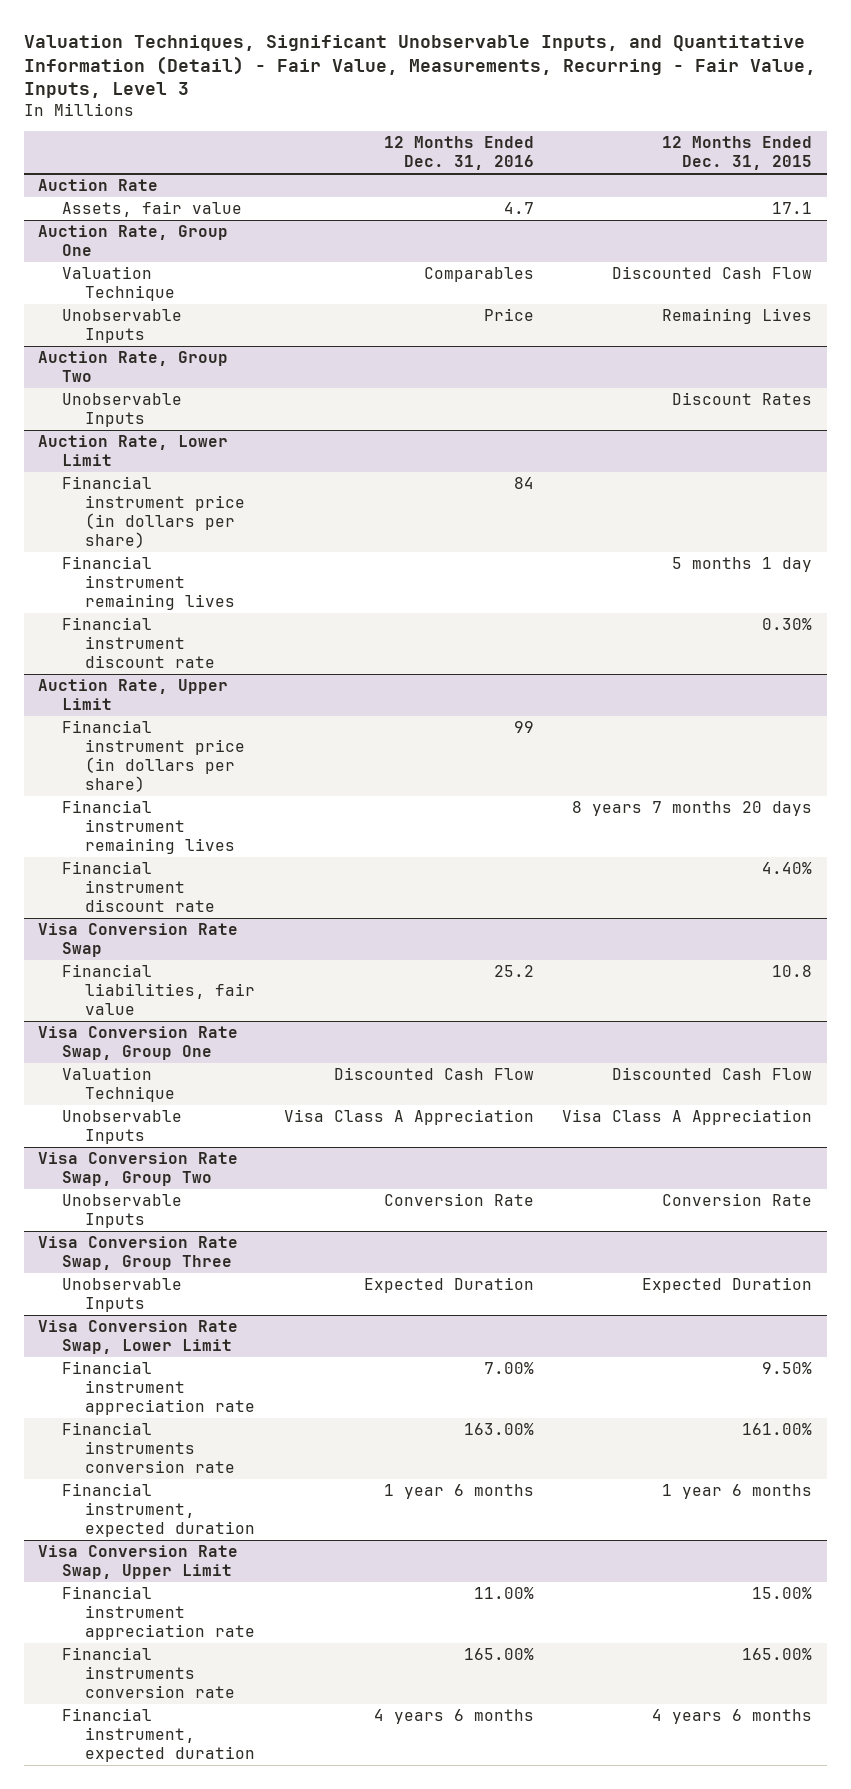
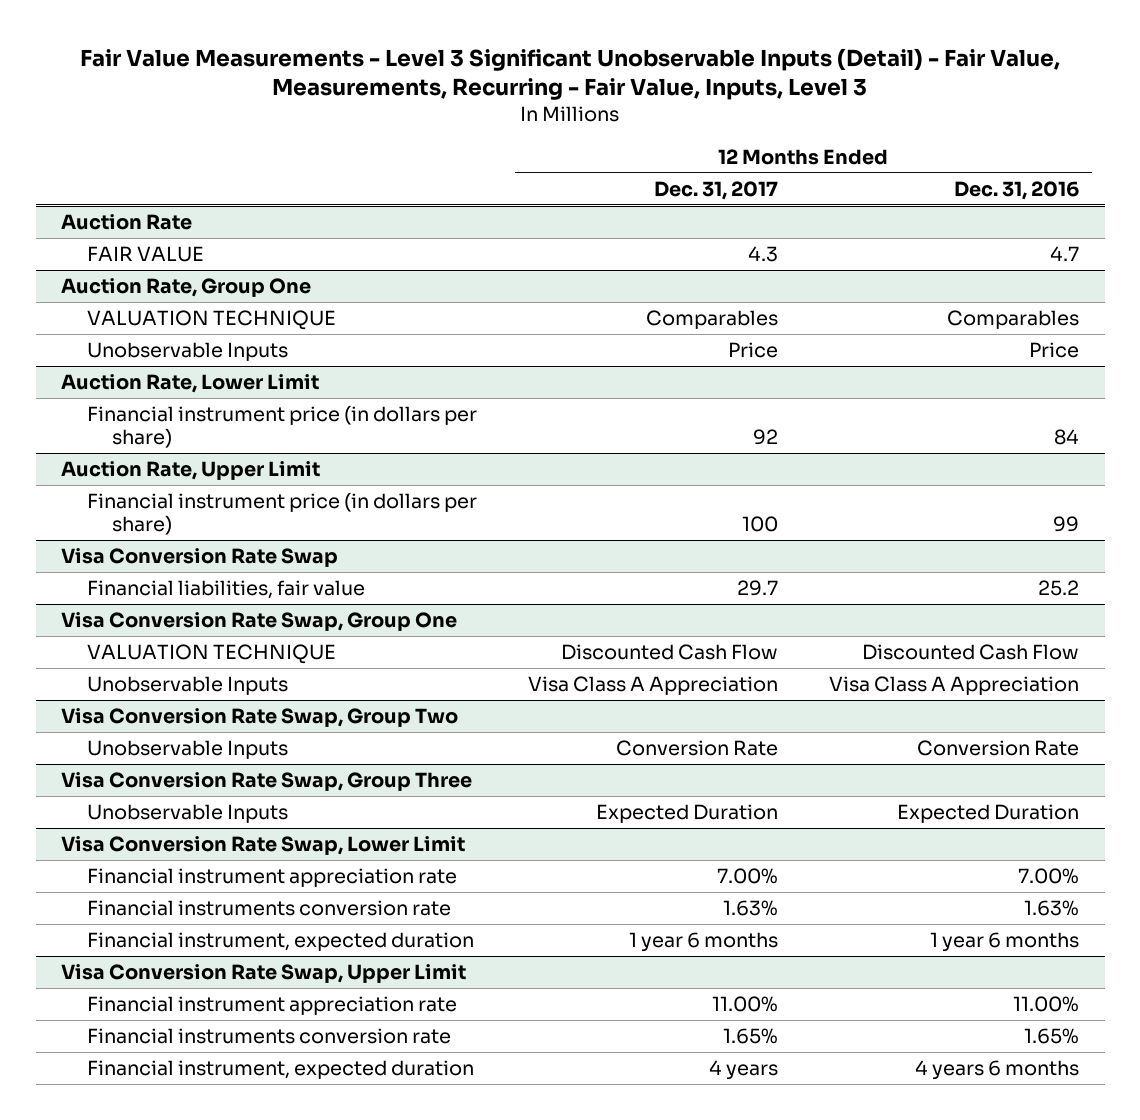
[23,34,816,99] Valuation Techniques, Significant Unobservable Inputs, and Quantitative Information (Detail) - Fair Value, Measurements, Recurring - Fair Value, Inputs, Level 3 -> [80,47,1061,101] Fair Value Measurements - Level 3 Significant Unobservable Inputs (Detail) - Fair Value, Measurements, Recurring - Fair Value, Inputs, Level 3
[662,136,813,171] 12 Months Ended Dec. 31, 2015 -> none
none -> [653,180,778,200] Dec. 31, 2017
[61,201,242,218] Assets, fair value -> [86,245,204,262] FAIR VALUE
[61,266,176,302] Valuation Technique -> [86,309,336,330] VALUATION TECHNIQUE
[38,351,229,383] Auction Rate, Group Two -> none
[61,393,182,428] Unobservable Inputs -> none
[61,556,236,611] Financial instrument remaining lives -> none
[61,617,216,669] Financial instrument discount rate -> none
[61,800,236,855] Financial instrument remaining lives -> none
[61,861,216,913] Financial instrument discount rate -> none
[61,1067,176,1103] Valuation Technique -> [86,643,336,664] VALUATION TECHNIQUE
[463,1423,534,1436] 163.00% -> [1024,899,1080,916] 1.63%
[463,1648,534,1661] 165.00% -> [1024,1027,1080,1044] 1.65%

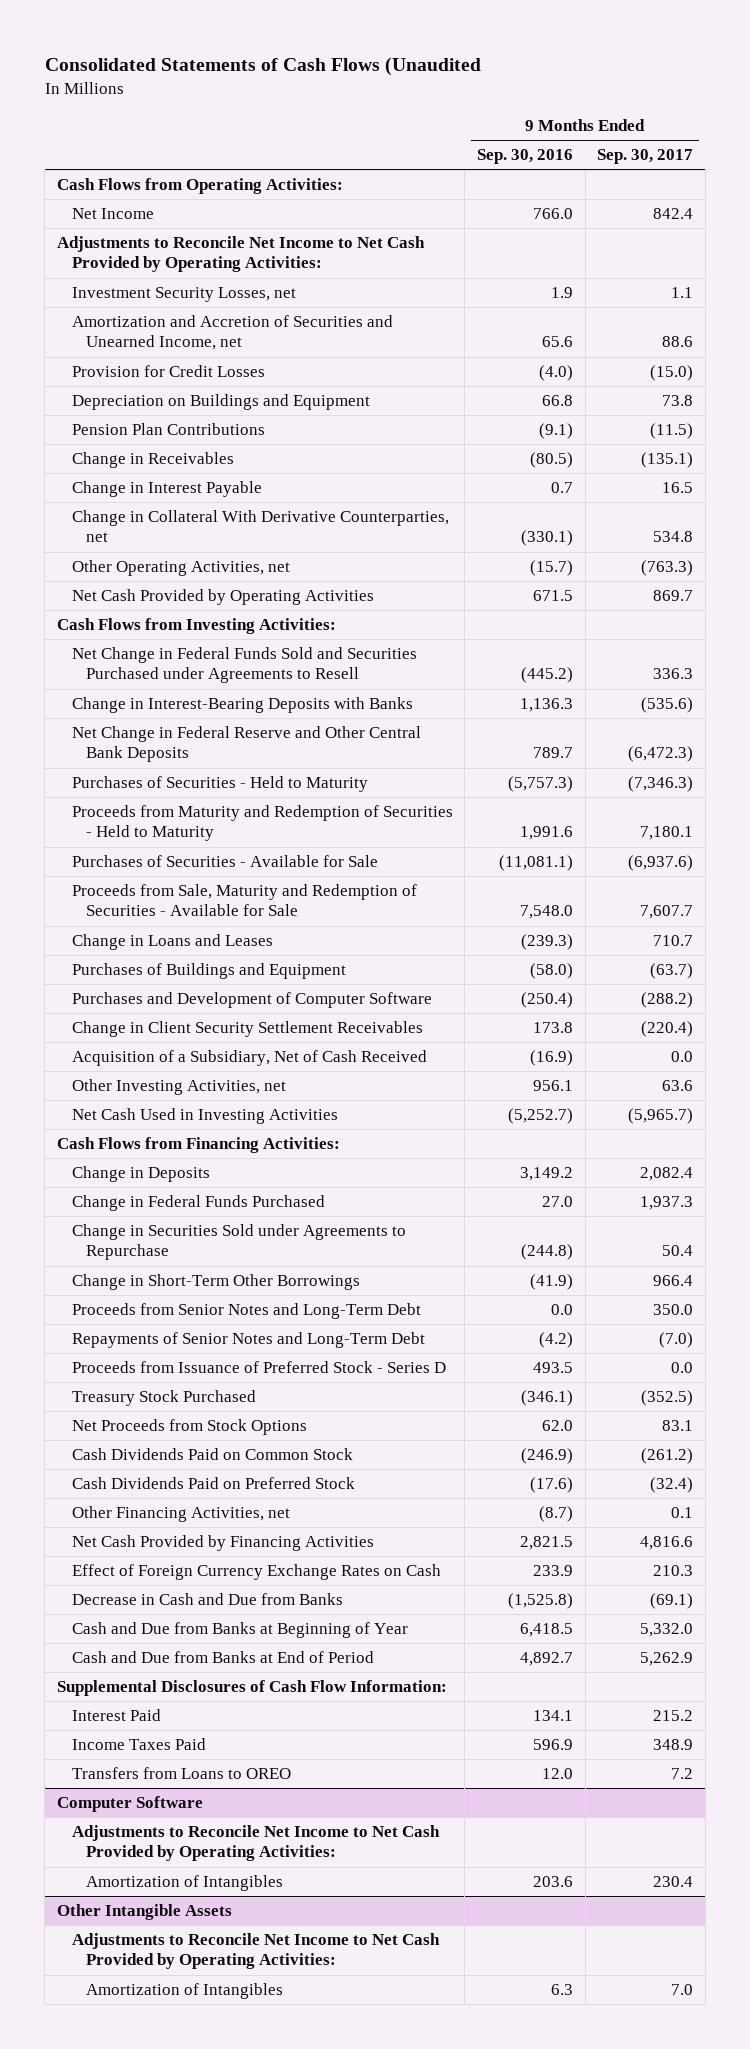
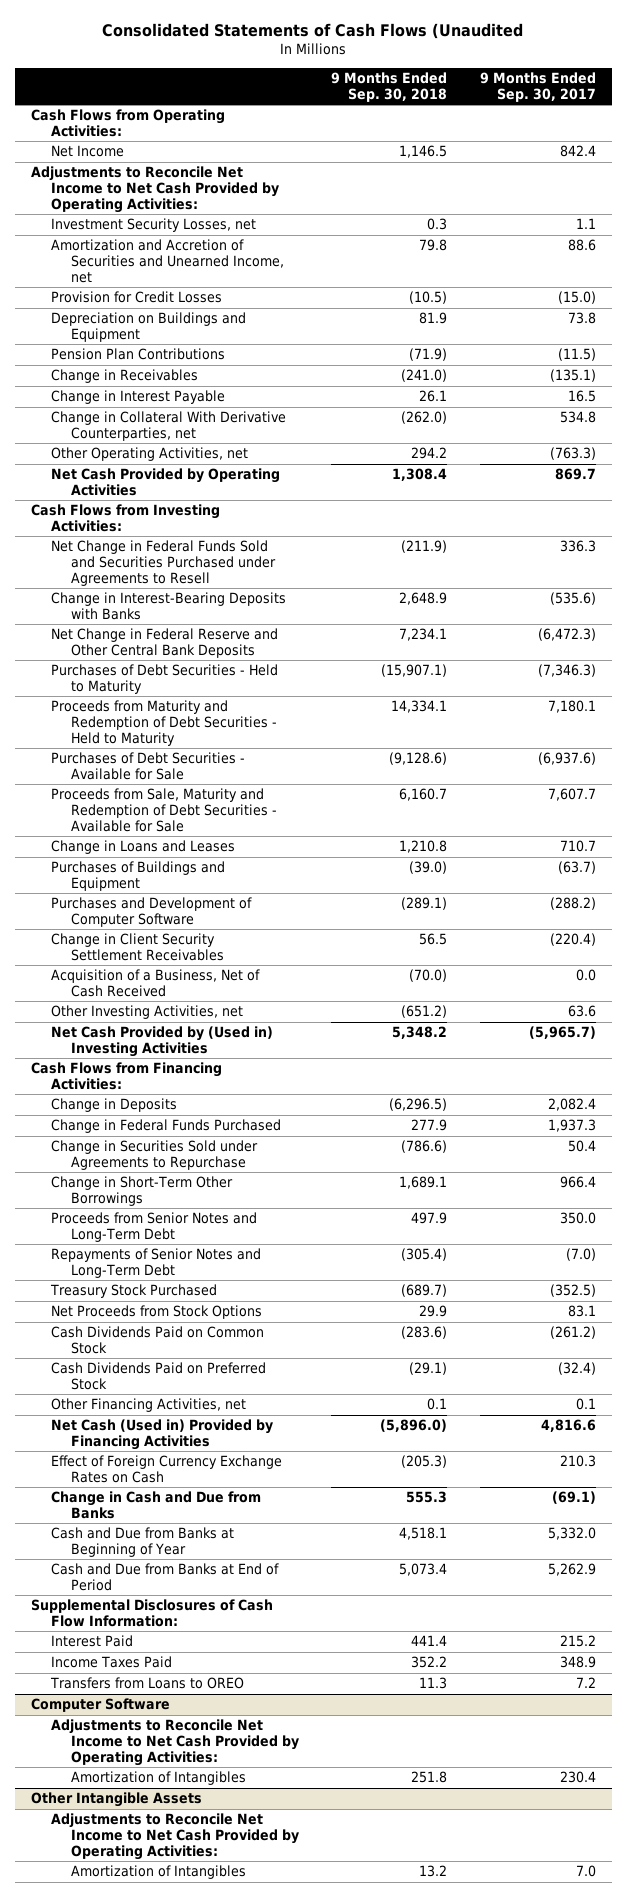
[476,149,573,165] Sep. 30, 2016 -> none
none -> [331,72,448,102] 9 Months Ended Sep. 30, 2018
[71,776,368,793] Purchases of Securities - Held to Maturity -> [51,664,279,694] Purchases of Debt Securities - Held to Maturity
[71,805,453,842] Proceeds from Maturity and Redemption of Securities - Held to Maturity -> [51,700,277,746] Proceeds from Maturity and Redemption of Debt Securities - Held to Maturity
[71,855,378,868] Purchases of Securities - Available for Sale -> [51,752,246,780] Purchases of Debt Securities - Available for Sale
[71,884,417,917] Proceeds from Sale, Maturity and Redemption of Securities - Available for Sale -> [51,788,277,832] Proceeds from Sale, Maturity and Redemption of Debt Securities - Available for Sale
[71,1050,427,1067] Acquisition of a Subsidiary, Net of Cash Received -> [51,969,261,997] Acquisition of a Business, Net of Cash Received
[71,1108,338,1125] Net Cash Used in Investing Activities -> [51,1026,274,1057] Net Cash Provided by (Used in) Investing Activities
[71,1361,446,1374] Proceeds from Issuance of Preferred Stock - Series D -> none
[71,1535,374,1552] Net Cash Provided by Financing Activities -> [51,1419,274,1450] Net Cash (Used in) Provided by Financing Activities
[71,1593,343,1606] Decrease in Cash and Due from Banks -> [51,1491,262,1519] Change in Cash and Due from Banks

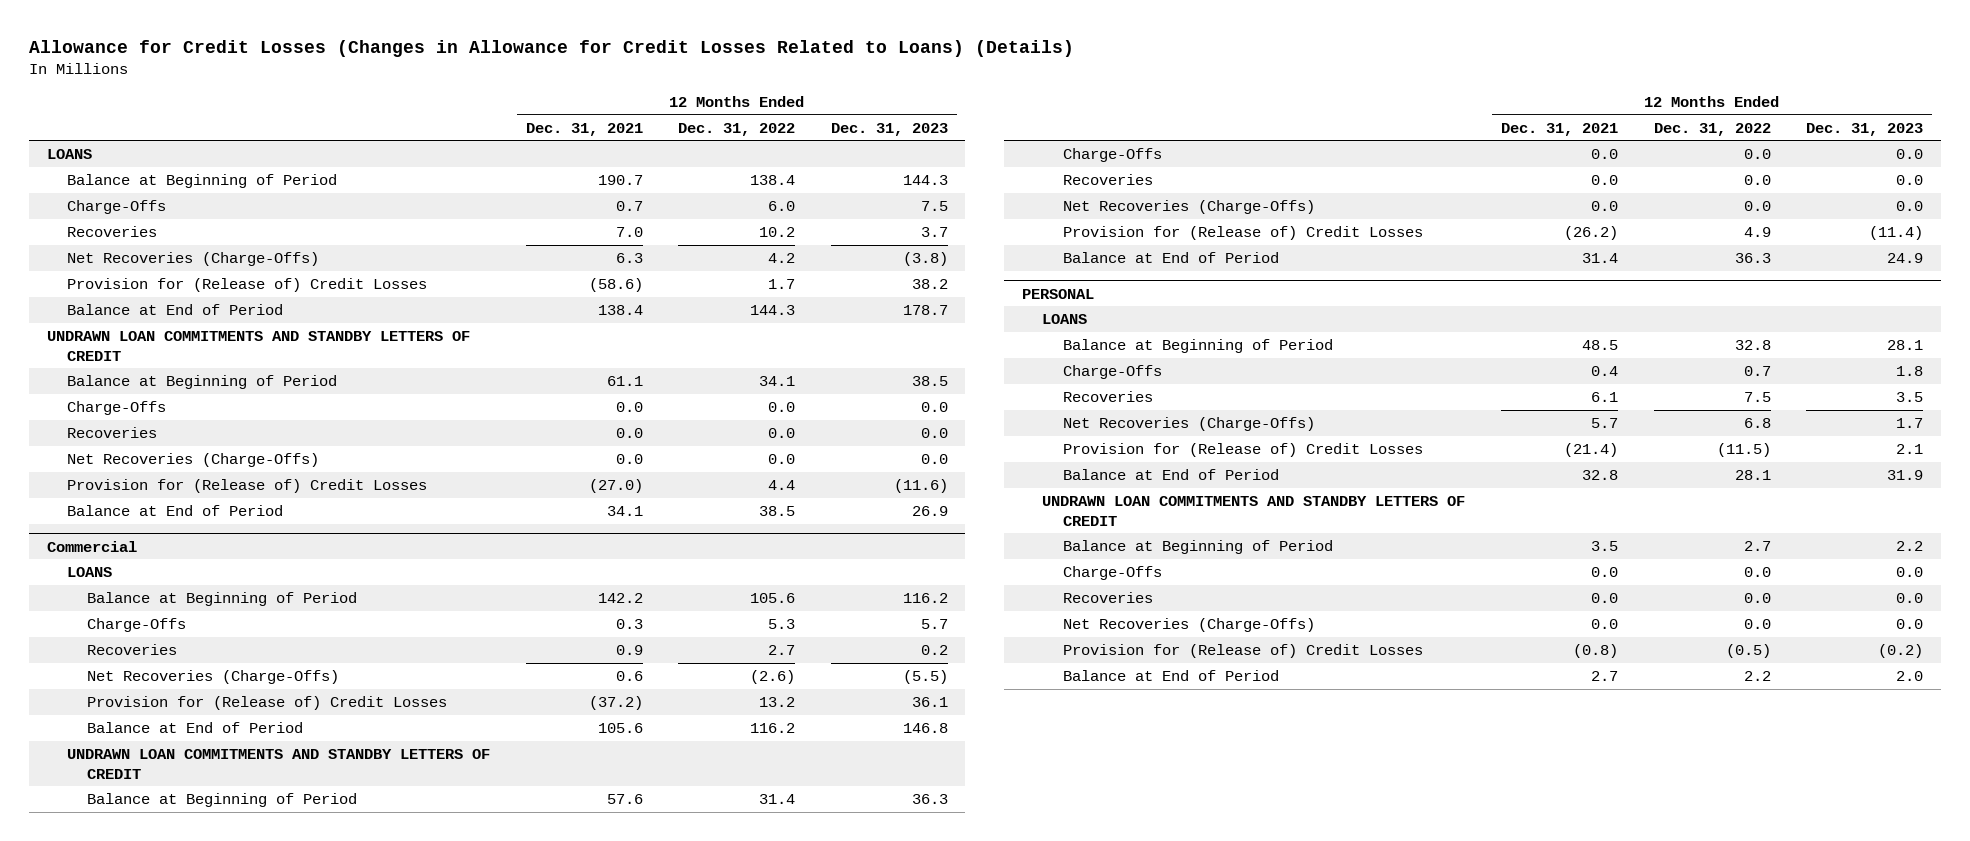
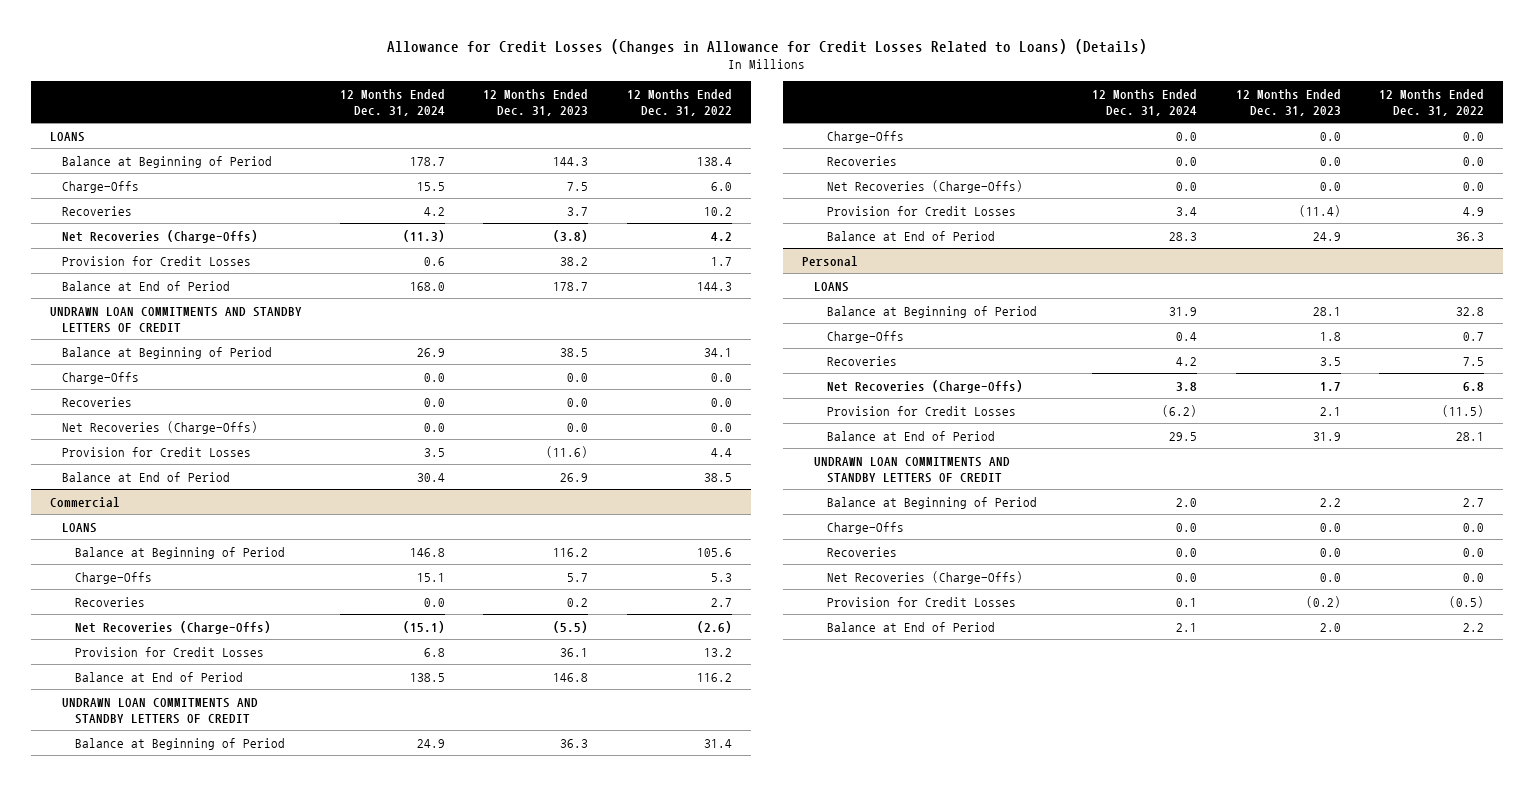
[525,122,643,136] Dec. 31, 2021 -> none
none -> [340,89,446,116] 12 Months Ended Dec. 31, 2024
[66,277,427,292] Provision for (Release of) Credit Losses -> [62,255,252,266] Provision for Credit Losses
[66,478,427,493] Provision for (Release of) Credit Losses -> [62,446,252,457] Provision for Credit Losses
[87,695,448,710] Provision for (Release of) Credit Losses -> [74,646,264,657] Provision for Credit Losses
[1062,225,1423,240] Provision for (Release of) Credit Losses -> [826,205,1016,216] Provision for Credit Losses
[1021,288,1094,299] PERSONAL -> [802,255,859,266] Personal
[1062,442,1423,457] Provision for (Release of) Credit Losses -> [826,405,1016,416] Provision for Credit Losses
[1062,643,1423,658] Provision for (Release of) Credit Losses -> [826,596,1016,607] Provision for Credit Losses

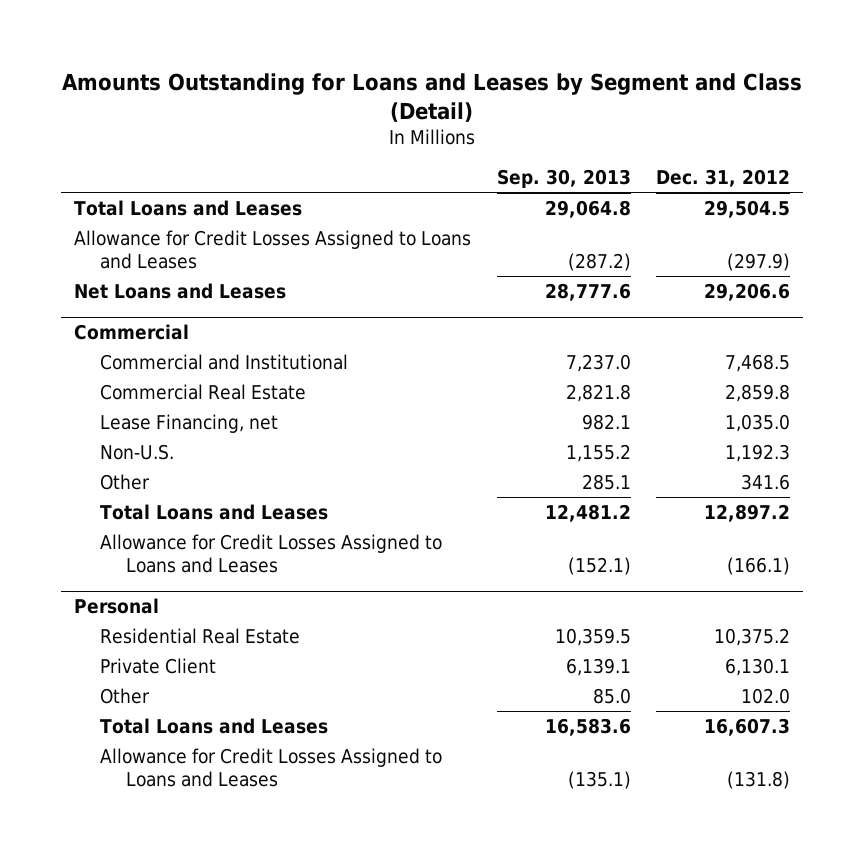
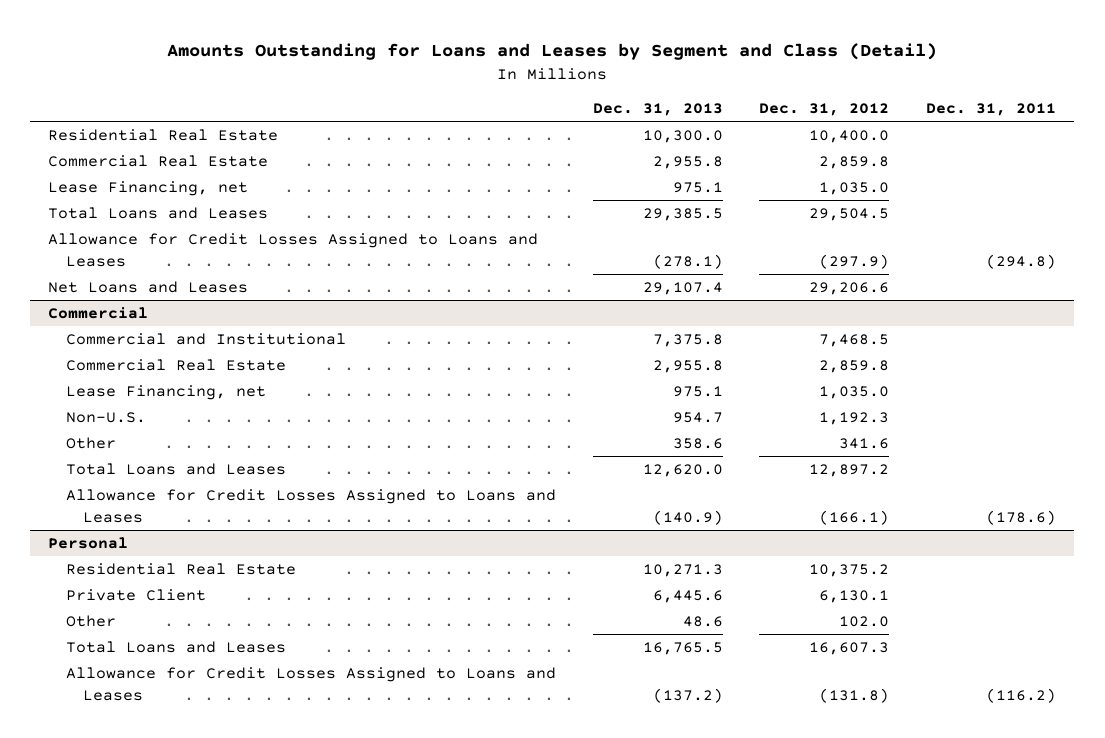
[496,169,631,189] Sep. 30, 2013 -> none
none -> [592,103,723,117] Dec. 31, 2013
none -> [926,103,1057,117] Dec. 31, 2011
none -> [48,128,279,141] Residential Real Estate
none -> [48,154,269,167] Commercial Real Estate
none -> [48,180,249,196] Lease Financing, net

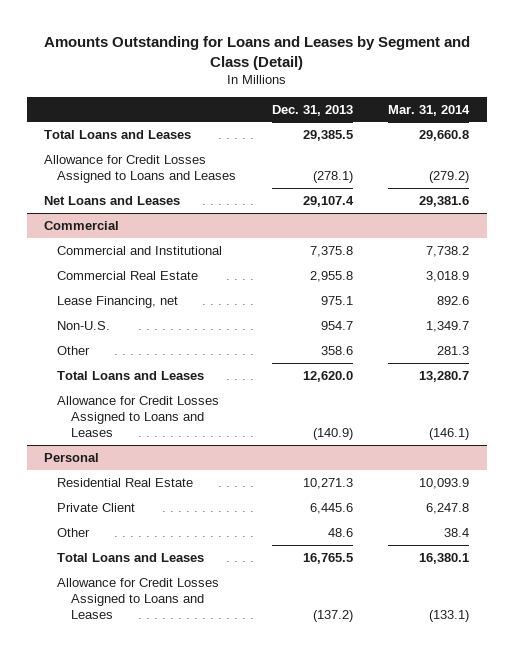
[759,103,890,117] Dec. 31, 2012 -> none
[926,103,1057,117] Dec. 31, 2011 -> none
none -> [388,104,471,116] Mar. 31, 2014
[48,128,279,141] Residential Real Estate -> none
[48,154,269,167] Commercial Real Estate -> none
[48,180,249,196] Lease Financing, net -> none

